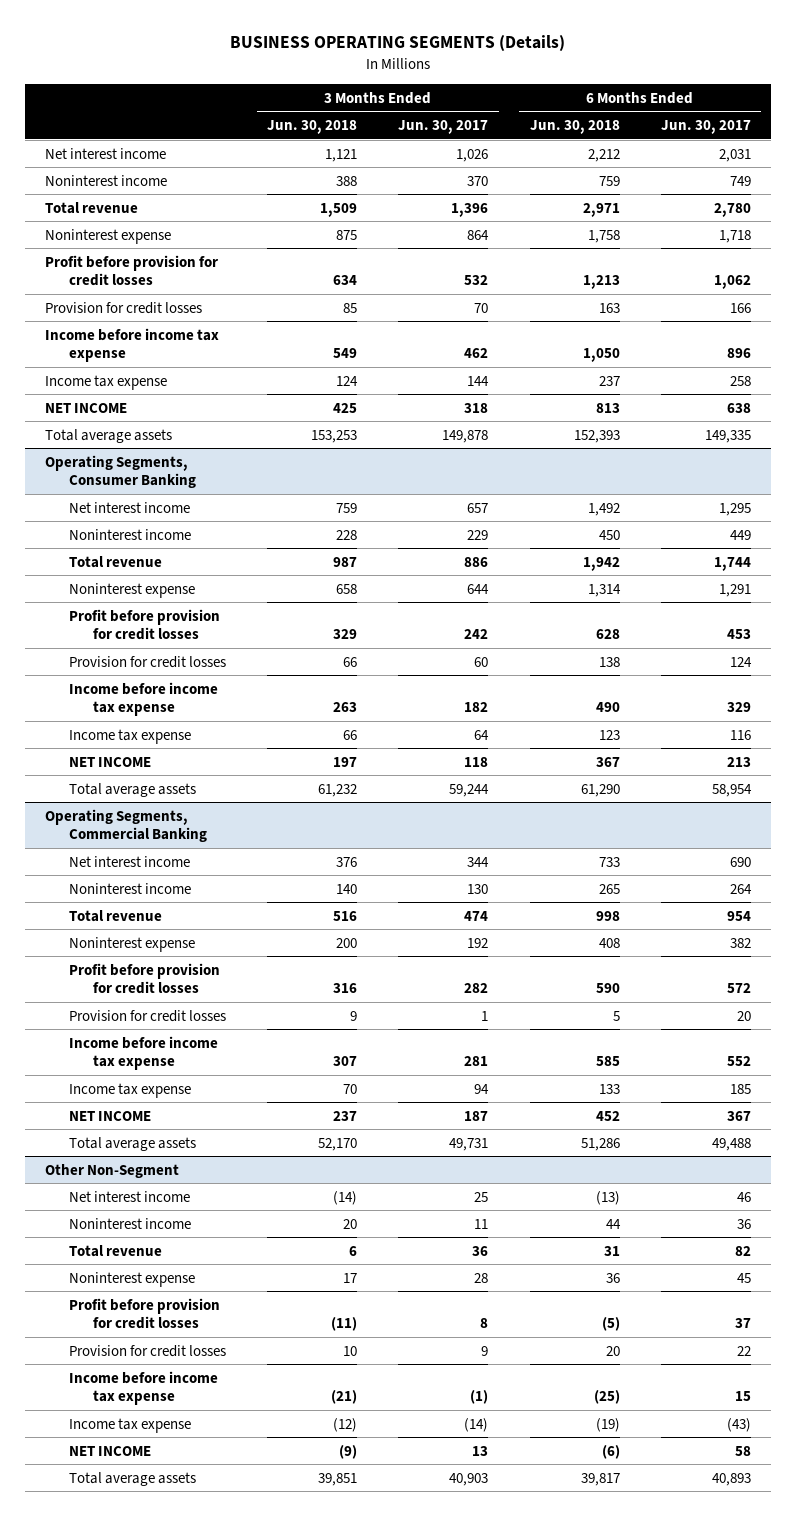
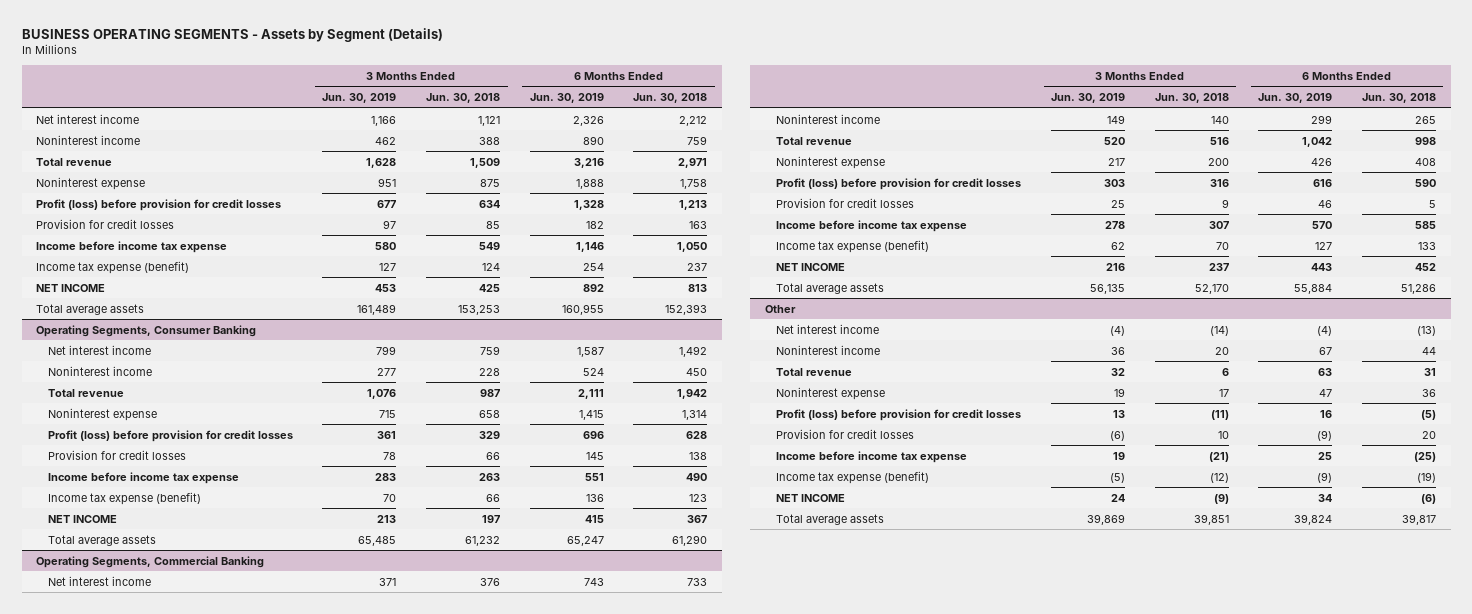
[229,35,565,52] BUSINESS OPERATING SEGMENTS (Details) -> [21,27,443,42] BUSINESS OPERATING SEGMENTS - Assets by Segment (Details)
[398,120,489,135] Jun. 30, 2017 -> none
[660,120,751,135] Jun. 30, 2017 -> none
none -> [322,93,397,104] Jun. 30, 2019
none -> [529,93,604,104] Jun. 30, 2019
[45,254,219,287] Profit before provision for credit losses -> [36,198,282,211] Profit (loss) before provision for credit losses
[45,374,168,390] Income tax expense -> [36,260,190,274] Income tax expense (benefit)
[69,608,221,641] Profit before provision for credit losses -> [47,429,293,442] Profit (loss) before provision for credit losses
[69,728,192,744] Income tax expense -> [47,491,201,505] Income tax expense (benefit)
[69,962,221,995] Profit before provision for credit losses -> [776,177,1022,190] Profit (loss) before provision for credit losses
[69,1082,192,1098] Income tax expense -> [776,239,930,253] Income tax expense (benefit)
[45,1163,180,1178] Other Non-Segment -> none
none -> [764,304,796,313] Other
[69,1297,221,1330] Profit before provision for credit losses -> [776,408,1022,421] Profit (loss) before provision for credit losses
[69,1417,192,1433] Income tax expense -> [776,470,930,484] Income tax expense (benefit)

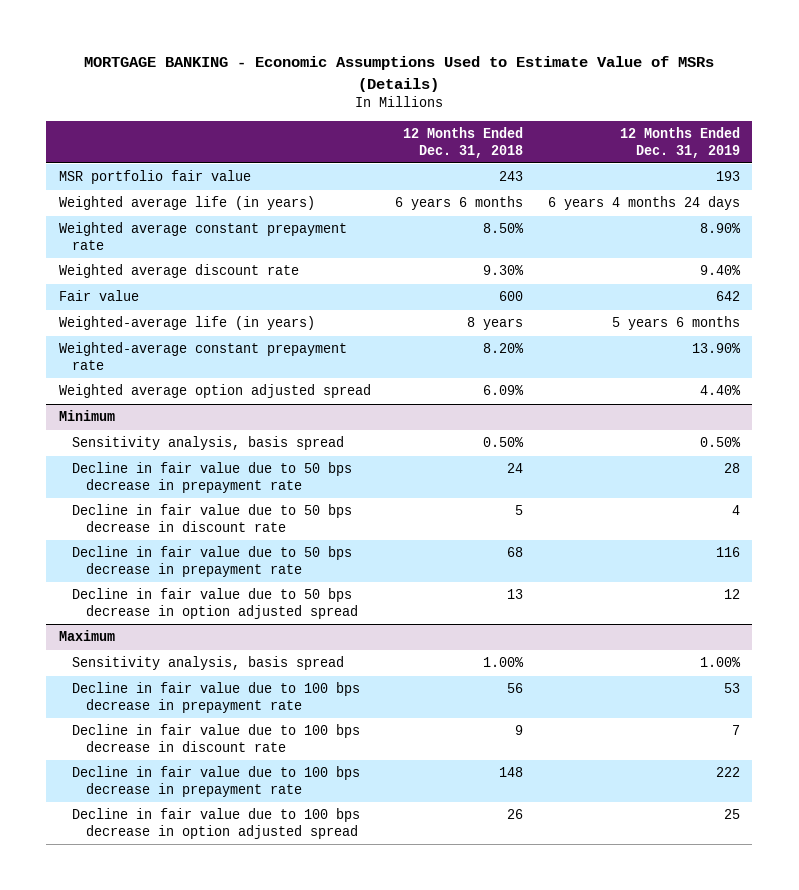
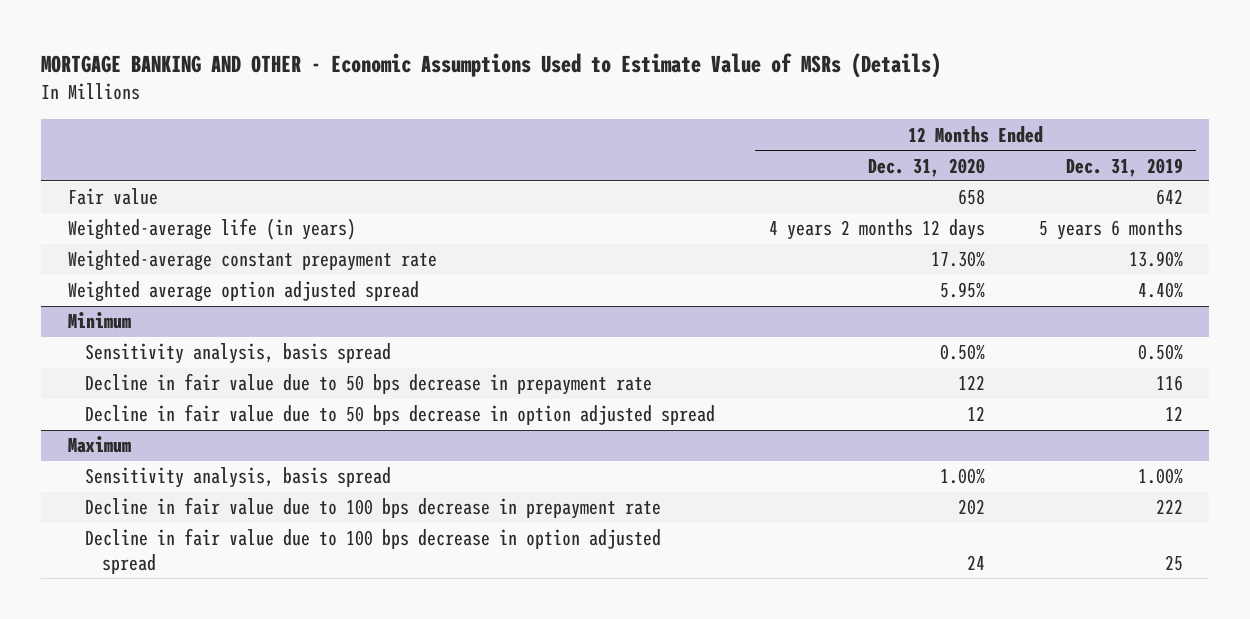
[84,56,715,92] MORTGAGE BANKING - Economic Assumptions Used to Estimate Value of MSRs (Details) -> [40,52,941,78] MORTGAGE BANKING AND OTHER - Economic Assumptions Used to Estimate Value of MSRs (Details)
[403,126,524,158] 12 Months Ended Dec. 31, 2018 -> none
none -> [867,157,985,177] Dec. 31, 2020
[58,170,251,185] MSR portfolio fair value -> none
[58,196,315,211] Weighted average life (in years) -> none
[58,222,347,251] Weighted average constant prepayment rate -> none
[58,264,299,279] Weighted average discount rate -> none
[72,462,353,494] Decline in fair value due to 50 bps decrease in prepayment rate -> none
[72,504,353,533] Decline in fair value due to 50 bps decrease in discount rate -> none
[72,682,361,714] Decline in fair value due to 100 bps decrease in prepayment rate -> none
[72,724,361,753] Decline in fair value due to 100 bps decrease in discount rate -> none

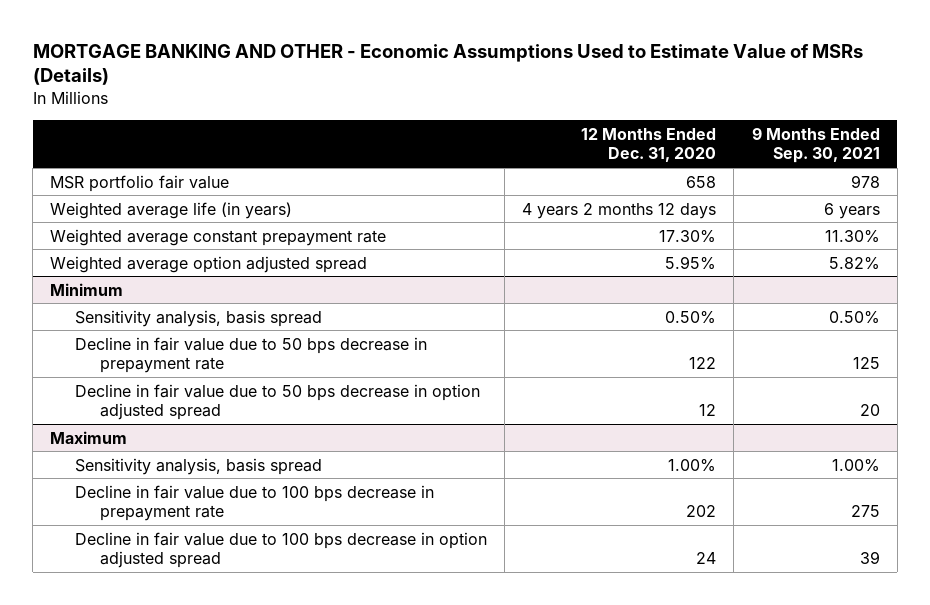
[1065,157,1183,177] Dec. 31, 2019 -> none
none -> [751,126,880,164] 9 Months Ended Sep. 30, 2021
[67,188,158,206] Fair value -> [50,174,230,192] MSR portfolio fair value
[67,218,356,241] Weighted-average life (in years) -> [50,201,293,219] Weighted average life (in years)
[67,250,437,272] Weighted-average constant prepayment rate -> [50,228,387,246] Weighted average constant prepayment rate

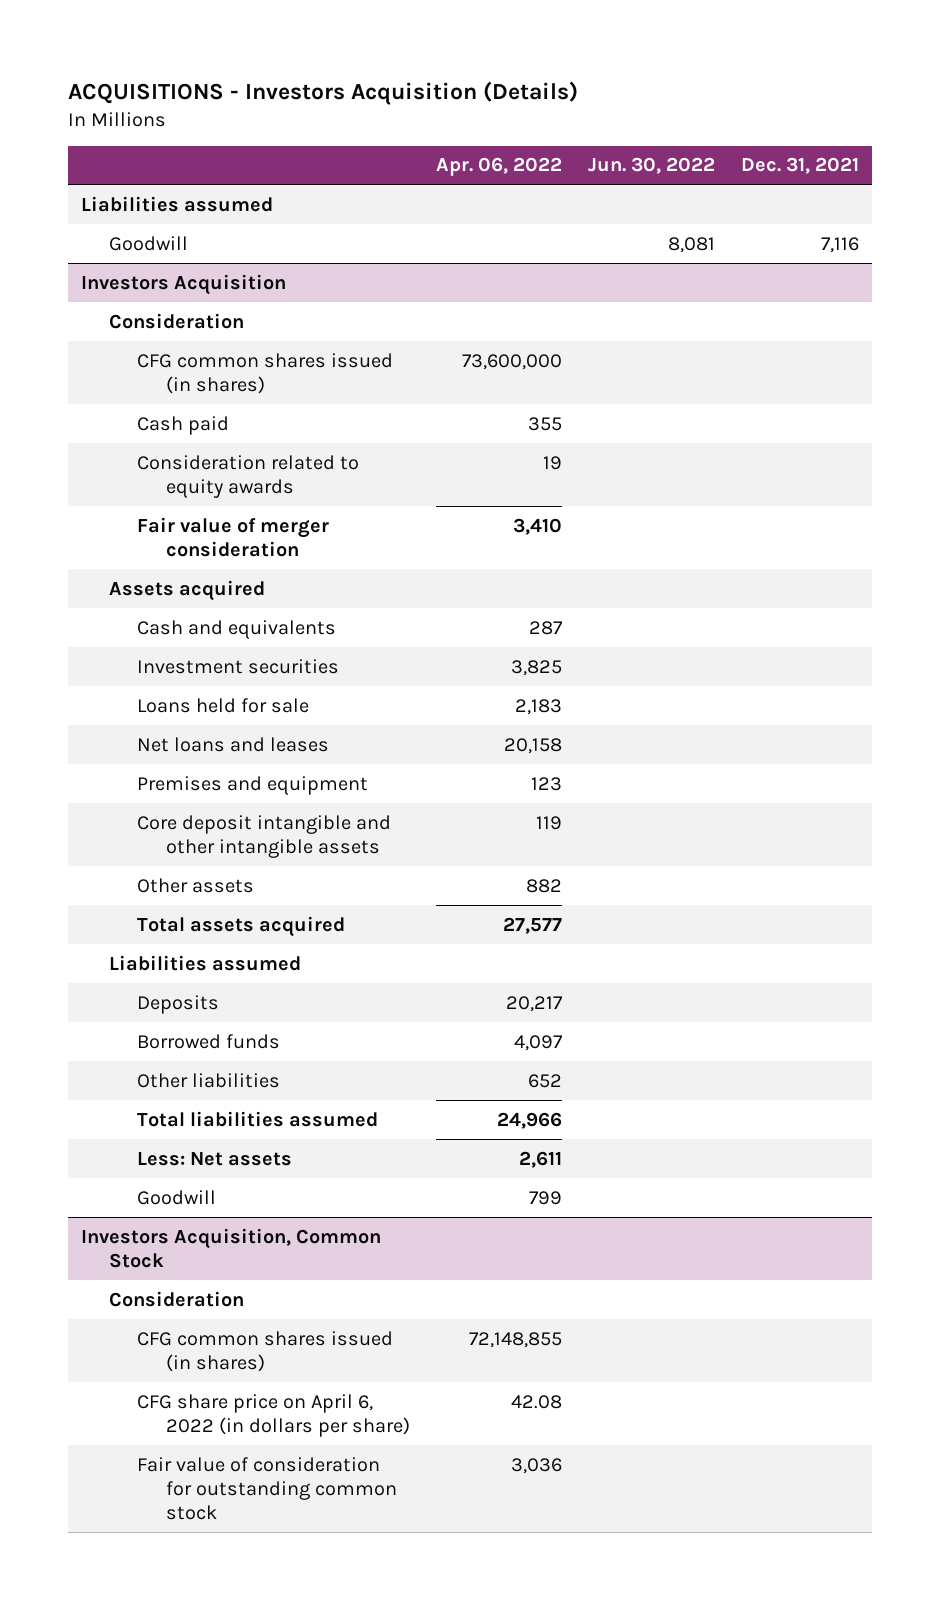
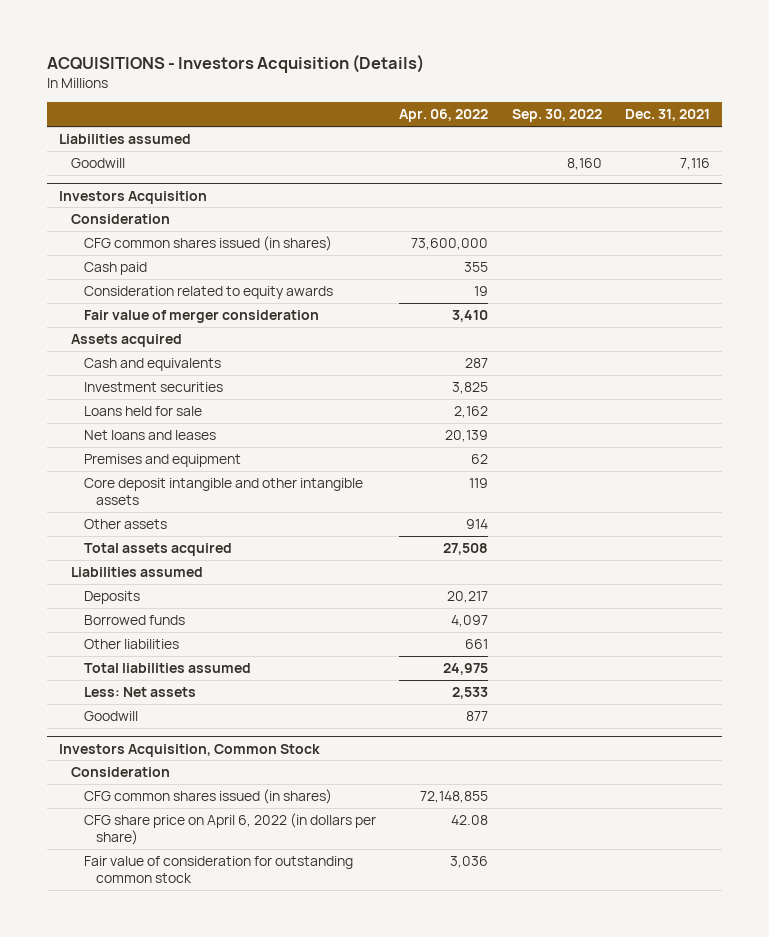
[587,157,715,175] Jun. 30, 2022 -> none
none -> [511,109,602,123] Sep. 30, 2022
[514,698,562,715] 2,183 -> [454,406,489,419] 2,162
[503,737,562,754] 20,158 -> [445,430,489,443] 20,139
[530,776,562,791] 123 -> [471,454,489,465] 62
[525,878,562,893] 882 -> [466,519,489,530] 914
[502,916,562,934] 27,577 -> [443,543,489,556] 27,508
[527,1073,562,1088] 652 -> [465,639,489,650] 661
[496,1111,562,1129] 24,966 -> [443,663,489,676] 24,975
[518,1150,562,1168] 2,611 -> [452,687,489,700] 2,533
[528,1190,562,1205] 799 -> [466,711,489,722] 877

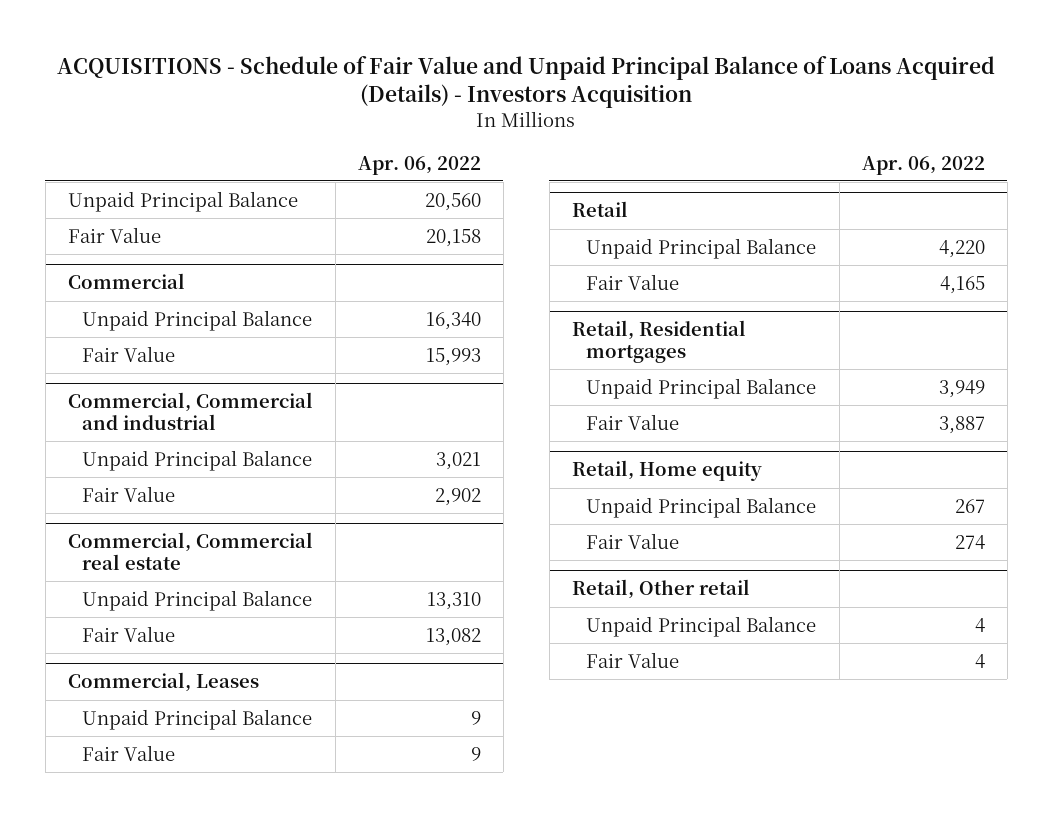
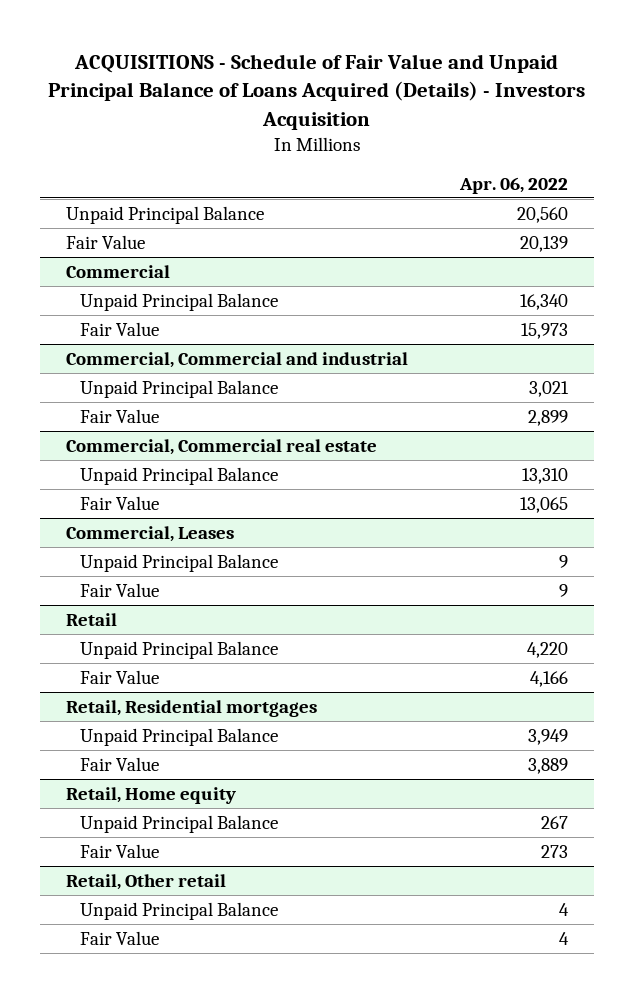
[425,228,481,247] 20,158 -> [520,235,569,252] 20,139
[425,347,481,366] 15,993 -> [521,322,569,339] 15,973
[434,487,481,506] 2,902 -> [528,409,569,426] 2,899
[425,627,481,646] 13,082 -> [520,496,569,513] 13,065
[939,275,985,294] 4,165 -> [530,670,569,687] 4,166
[938,415,985,434] 3,887 -> [528,757,569,774] 3,889
[954,534,985,549] 274 -> [541,844,569,858] 273

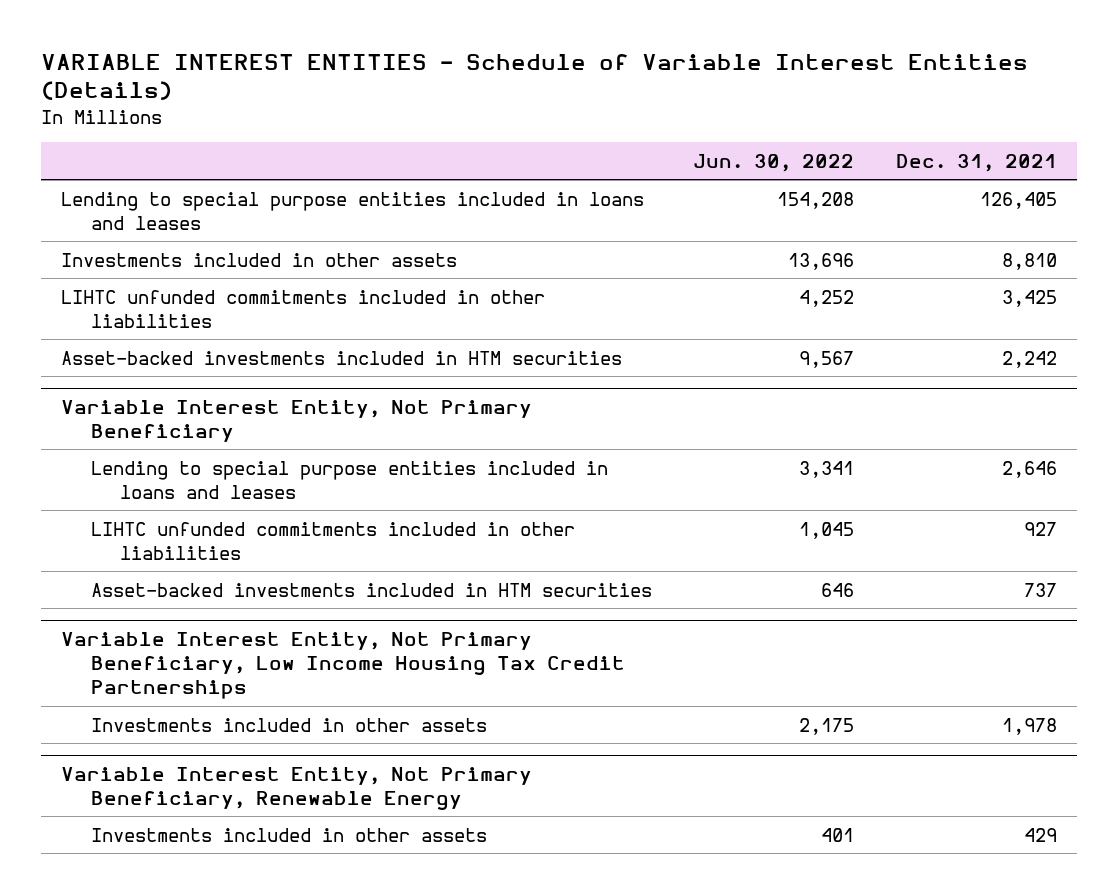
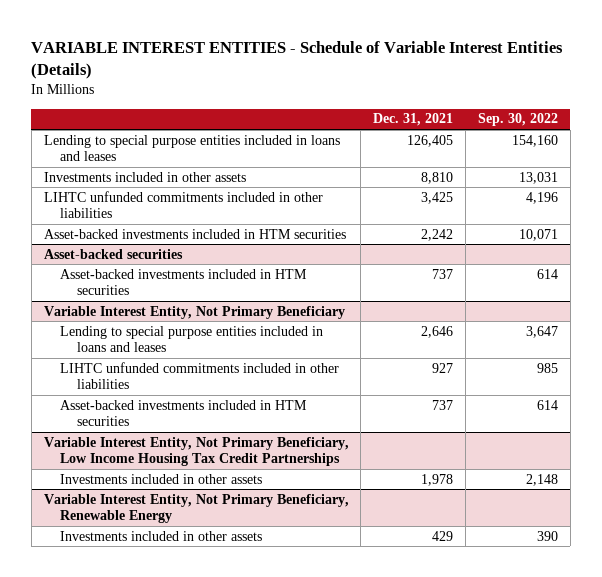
[693,153,855,172] Jun. 30, 2022 -> none
none -> [478,113,559,127] Sep. 30, 2022
none -> [43,248,183,259] Asset-backed securities
none -> [60,268,308,296] Asset-backed investments included in HTM securities

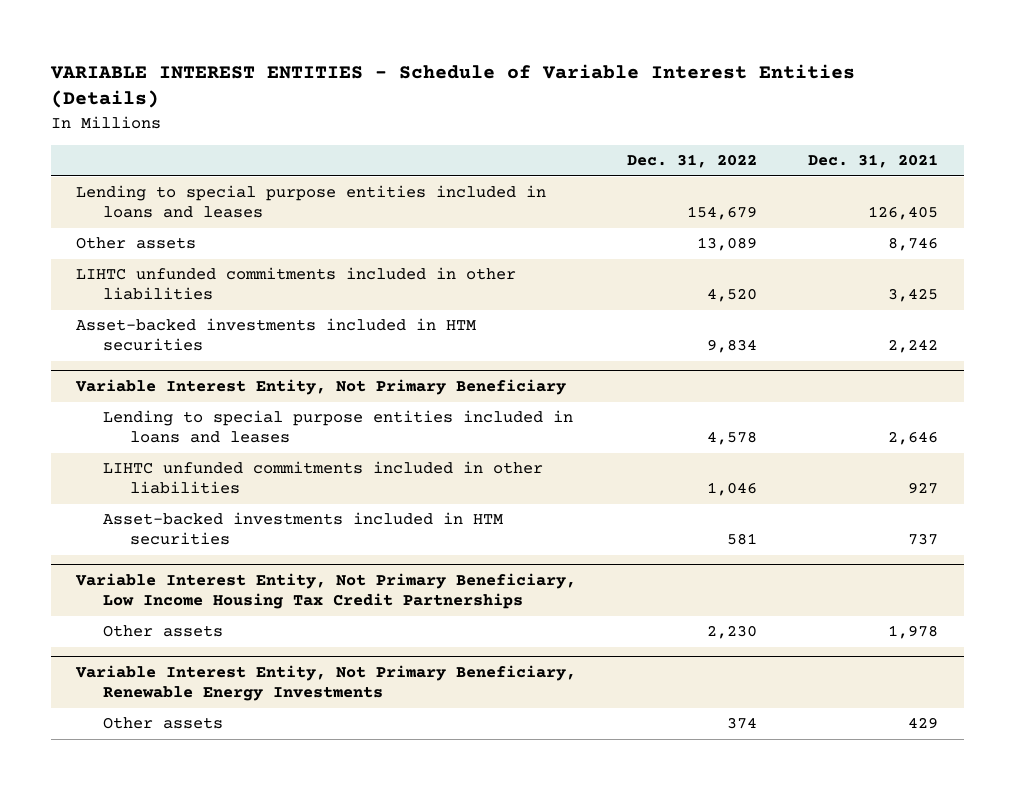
[478,113,559,127] Sep. 30, 2022 -> none
none -> [627,154,758,169] Dec. 31, 2022
[43,171,246,182] Investments included in other assets -> [76,237,197,250] Other assets
[421,171,454,184] 8,810 -> [888,237,939,252] 8,746
[43,248,183,259] Asset-backed securities -> none
[60,268,308,296] Asset-backed investments included in HTM securities -> none
[60,473,263,484] Investments included in other assets -> [103,625,224,638] Other assets
[43,493,349,524] Variable Interest Entity, Not Primary Beneficiary, Renewable Energy -> [75,665,577,702] Variable Interest Entity, Not Primary Beneficiary, Renewable Energy Investments
[60,530,263,541] Investments included in other assets -> [103,717,224,730] Other assets

